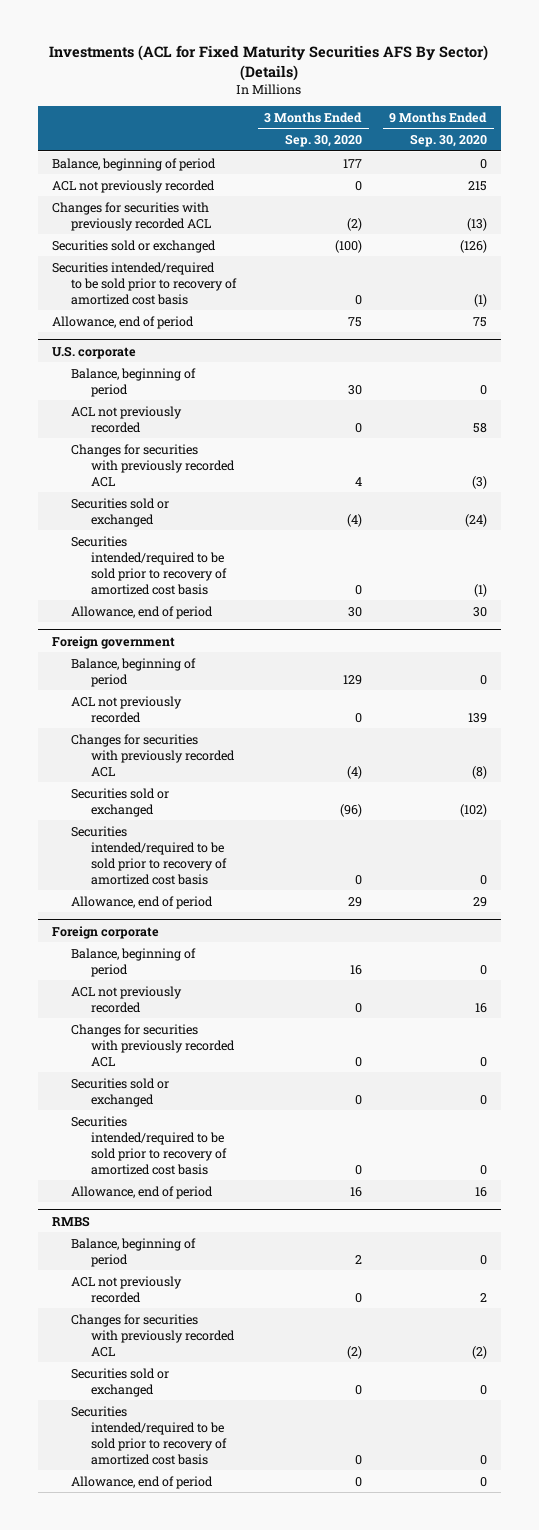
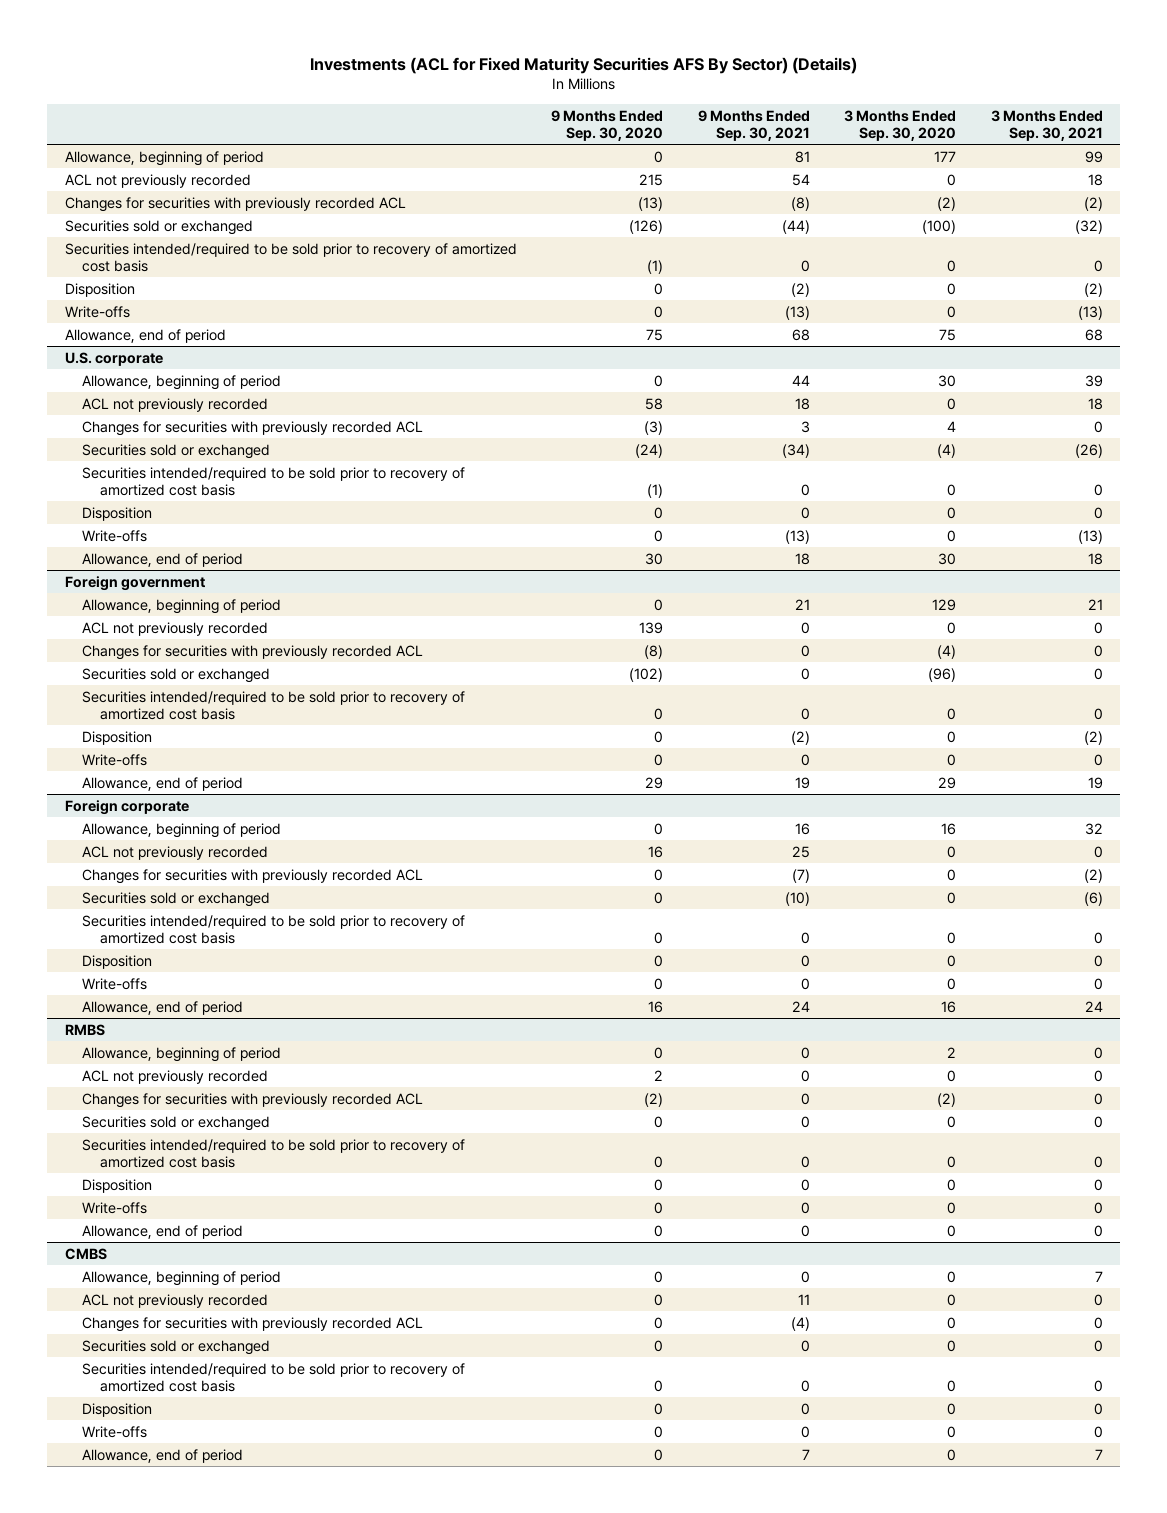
none -> [697,109,810,141] 9 Months Ended Sep. 30, 2021
none -> [990,109,1103,141] 3 Months Ended Sep. 30, 2021
[51,157,216,171] Balance, beginning of period -> [64,150,264,166] Allowance, beginning of period
none -> [64,282,135,297] Disposition
none -> [64,305,130,318] Write-offs
[71,367,197,397] Balance, beginning of period -> [82,374,282,390] Allowance, beginning of period
none -> [82,506,153,521] Disposition
none -> [82,529,148,542] Write-offs
[71,657,197,687] Balance, beginning of period -> [82,598,282,614] Allowance, beginning of period
none -> [82,730,153,745] Disposition
none -> [82,753,148,766] Write-offs
[71,947,197,977] Balance, beginning of period -> [82,822,282,838] Allowance, beginning of period
none -> [82,954,153,969] Disposition
none -> [82,977,148,990] Write-offs
[71,1237,197,1267] Balance, beginning of period -> [82,1046,282,1062] Allowance, beginning of period
none -> [82,1178,153,1193] Disposition
none -> [82,1201,148,1214] Write-offs
none -> [64,1247,107,1260] CMBS
none -> [82,1270,282,1286] Allowance, beginning of period
none -> [82,1293,269,1308] ACL not previously recorded
none -> [82,1316,424,1332] Changes for securities with previously recorded ACL
none -> [82,1339,271,1355] Securities sold or exchanged
none -> [82,1362,466,1392] Securities intended/required to be sold prior to recovery of amortized cost basis
none -> [82,1402,153,1417] Disposition
none -> [82,1425,148,1438] Write-offs
none -> [82,1448,244,1463] Allowance, end of period

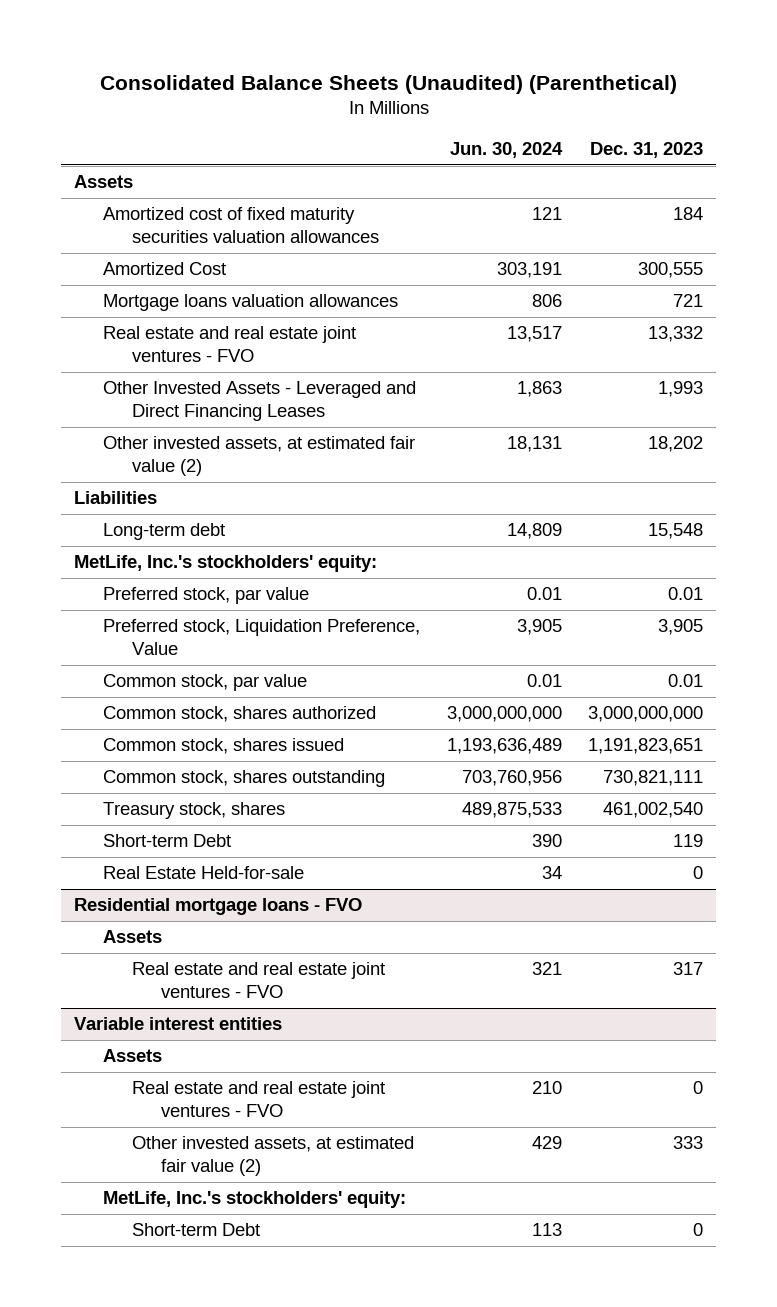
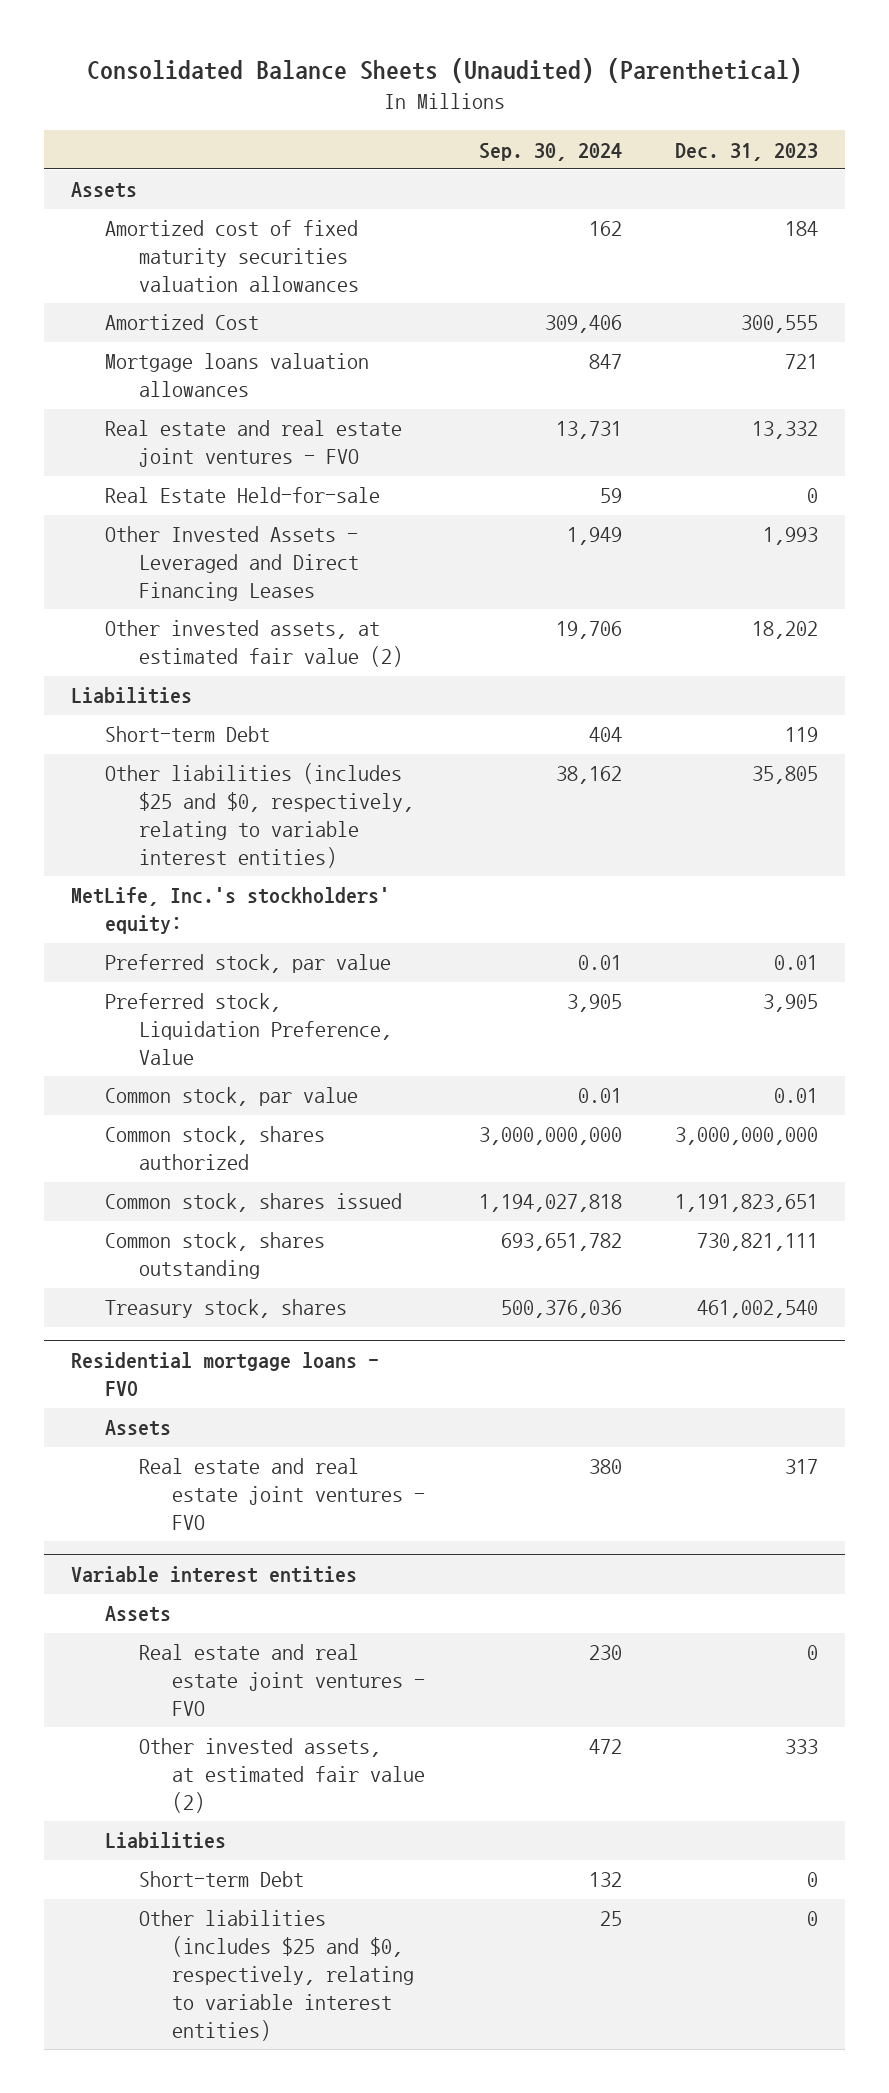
[449,142,563,159] Jun. 30, 2024 -> none
none -> [478,142,622,161] Sep. 30, 2024
[103,866,305,880] Real Estate Held-for-sale -> [104,487,380,504] Real Estate Held-for-sale
[103,523,226,541] Long-term debt -> none
[103,834,232,848] Short-term Debt -> [104,726,270,743] Short-term Debt
none -> [104,763,414,869] Other liabilities (includes $25 and $0, respectively, relating to variable interest entities)
[103,1191,407,1209] MetLife, Inc.'s stockholders' equity: -> none
none -> [104,1832,226,1850] Liabilities
none -> [138,1910,415,2042] Other liabilities (includes $25 and $0, respectively, relating to variable interest entities)

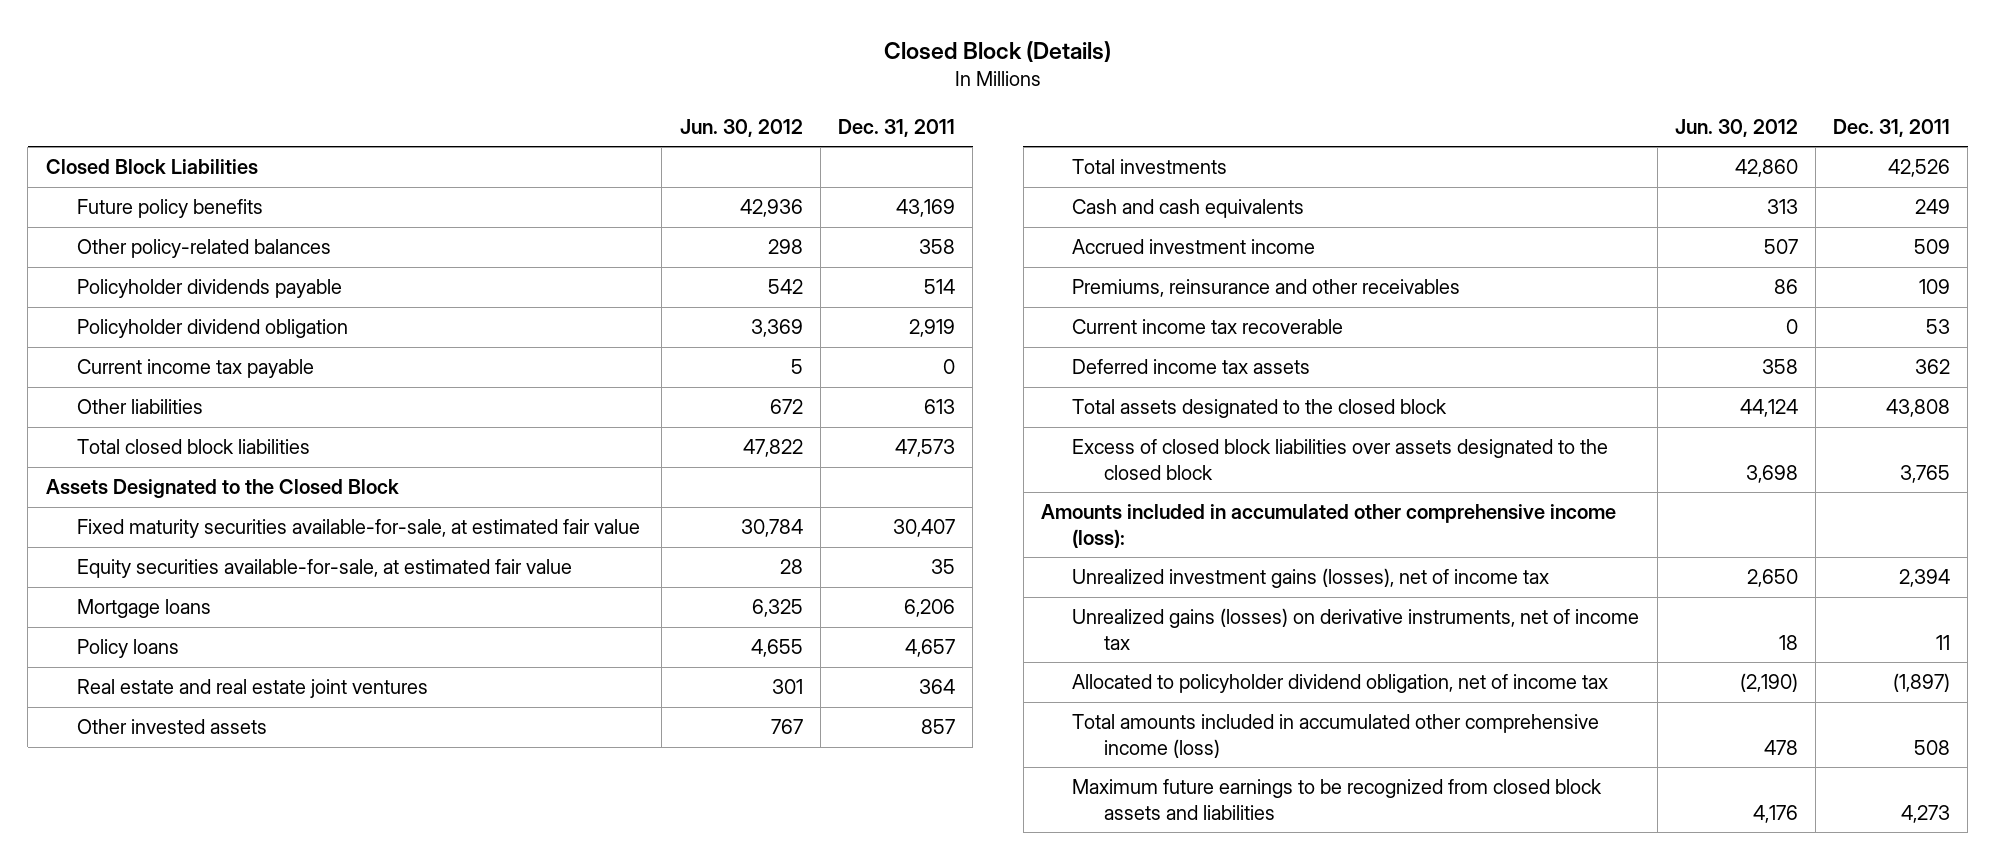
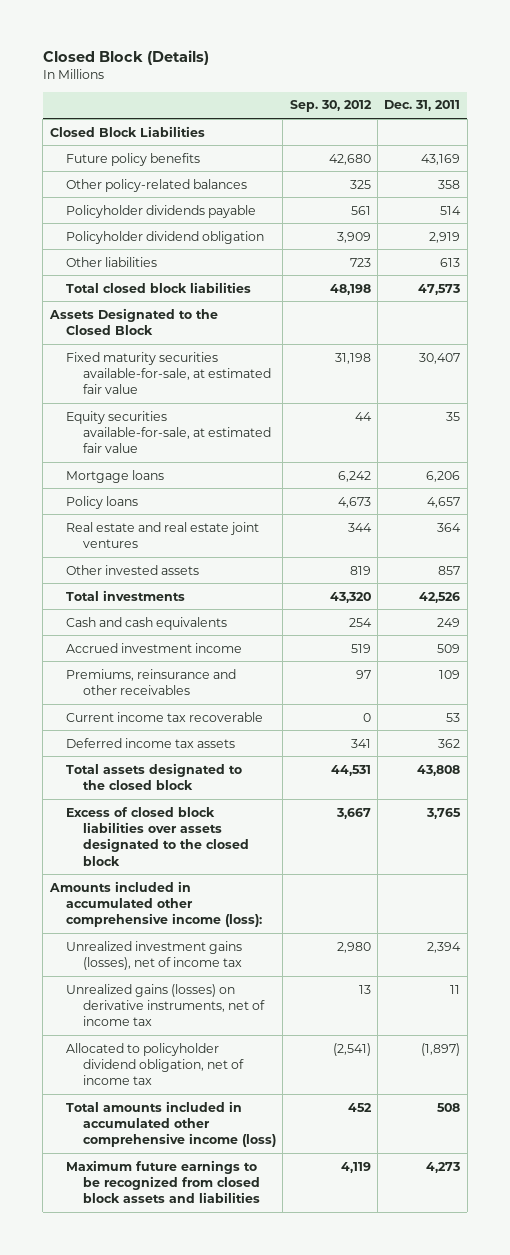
[679,118,803,137] Jun. 30, 2012 -> none
none -> [289,100,372,113] Sep. 30, 2012
[77,359,315,379] Current income tax payable -> none

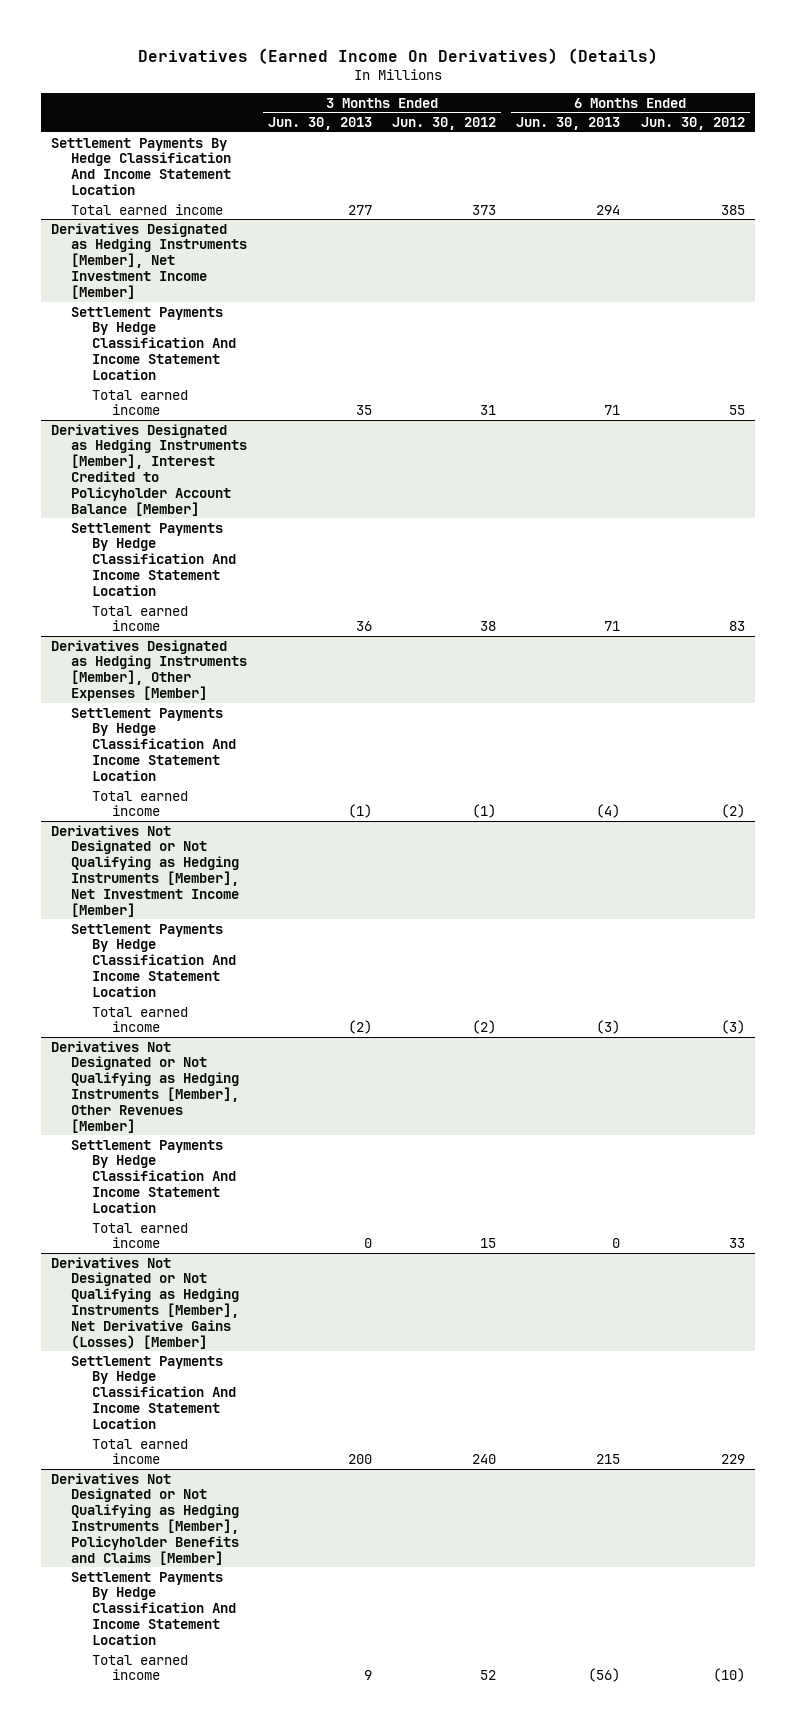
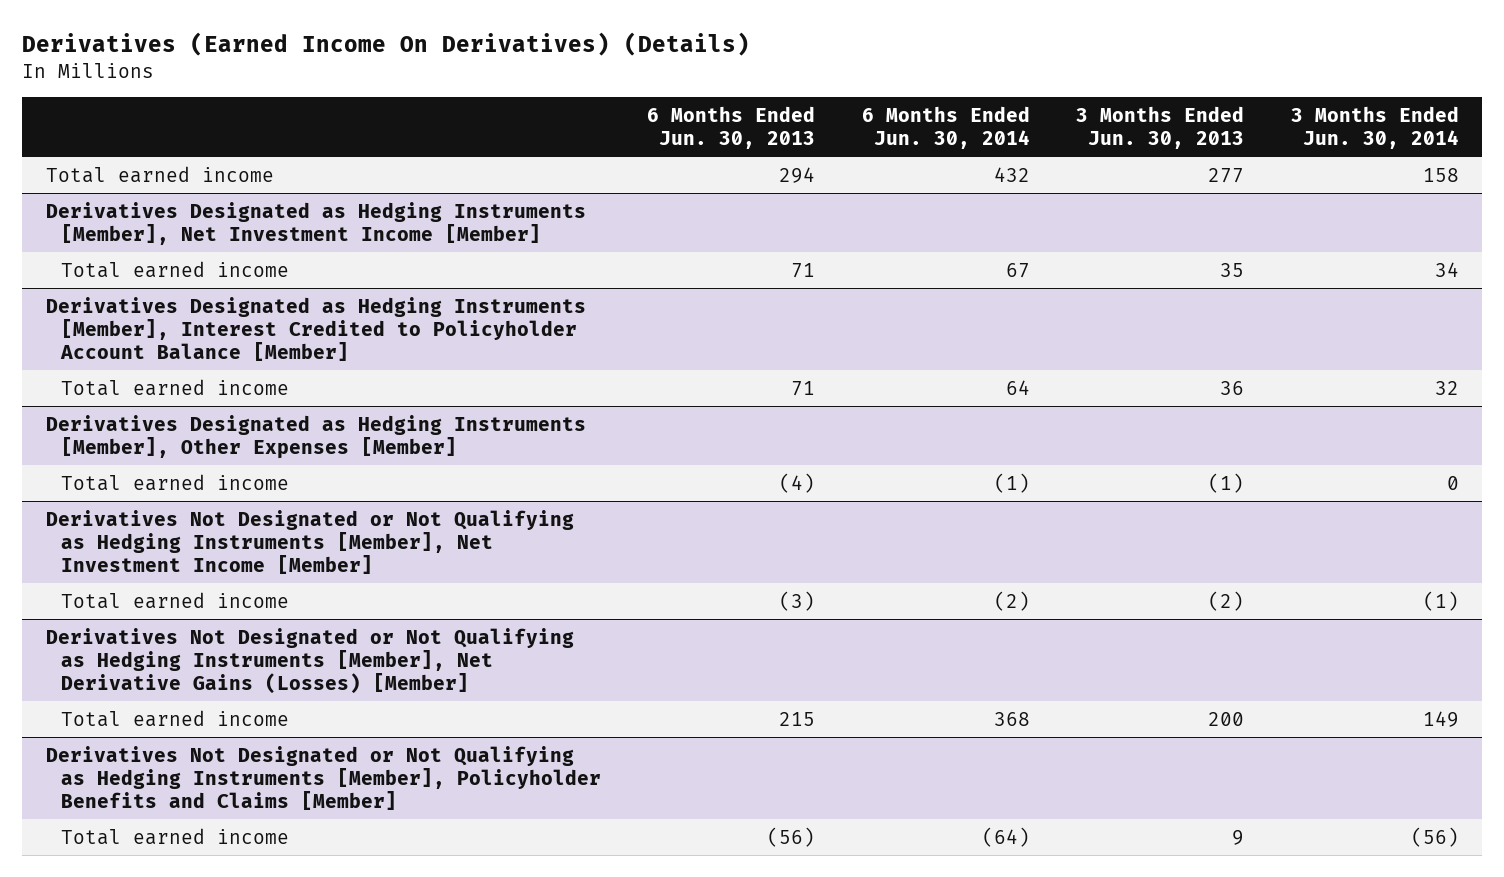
[391,117,496,131] Jun. 30, 2012 -> none
[640,117,745,131] Jun. 30, 2012 -> none
none -> [861,105,1030,150] 6 Months Ended Jun. 30, 2014
none -> [1290,105,1459,150] 3 Months Ended Jun. 30, 2014
[51,137,232,195] Settlement Payments By Hedge Classification And Income Statement Location -> none
[71,306,236,380] Settlement Payments By Hedge Classification And Income Statement Location -> none
[71,522,236,596] Settlement Payments By Hedge Classification And Income Statement Location -> none
[71,707,236,781] Settlement Payments By Hedge Classification And Income Statement Location -> none
[71,923,236,997] Settlement Payments By Hedge Classification And Income Statement Location -> none
[51,1040,240,1133] Derivatives Not Designated or Not Qualifying as Hedging Instruments [Member], Other Revenues [Member] -> none
[71,1139,236,1213] Settlement Payments By Hedge Classification And Income Statement Location -> none
[91,1222,188,1249] Total earned income -> none
[71,1355,236,1429] Settlement Payments By Hedge Classification And Income Statement Location -> none
[71,1571,236,1645] Settlement Payments By Hedge Classification And Income Statement Location -> none

